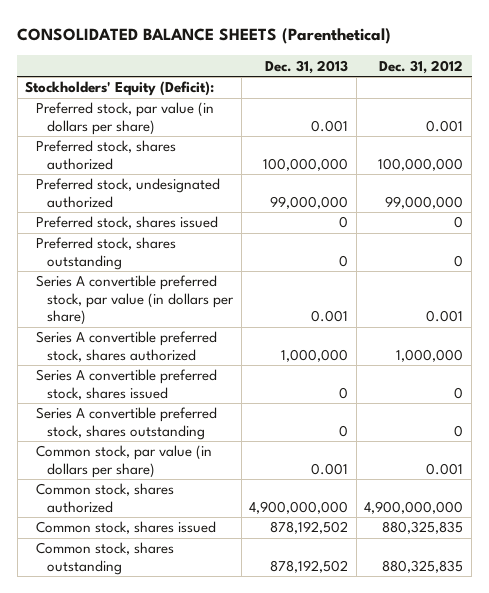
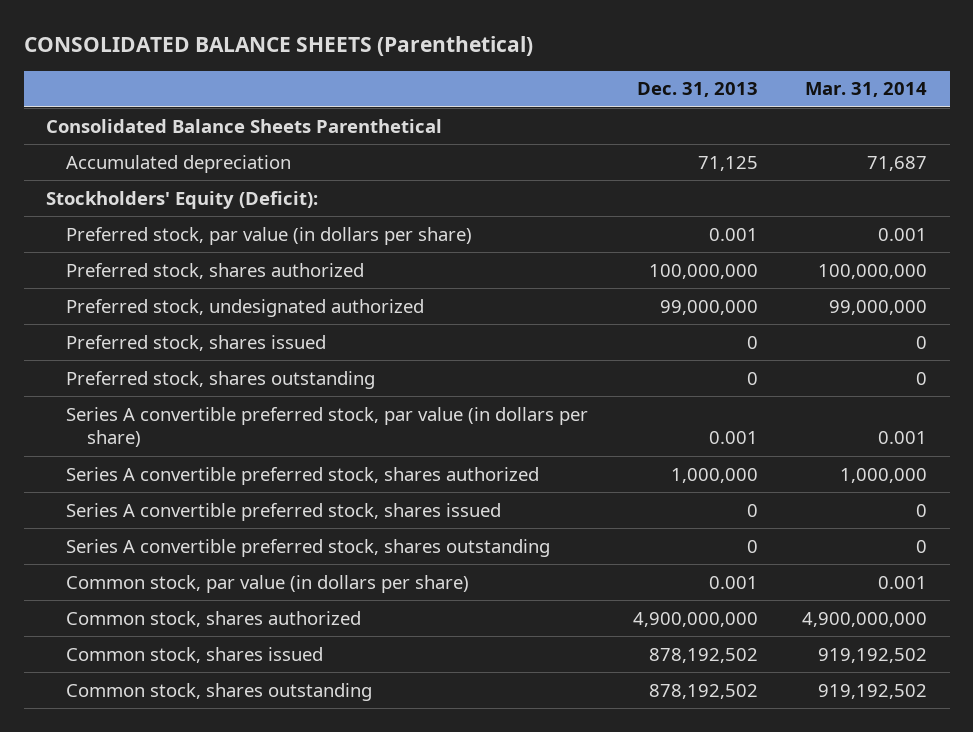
[379,59,464,74] Dec. 31, 2012 -> none
none -> [805,82,928,98] Mar. 31, 2014
none -> [46,118,443,133] Consolidated Balance Sheets Parenthetical
none -> [66,154,292,173] Accumulated depreciation

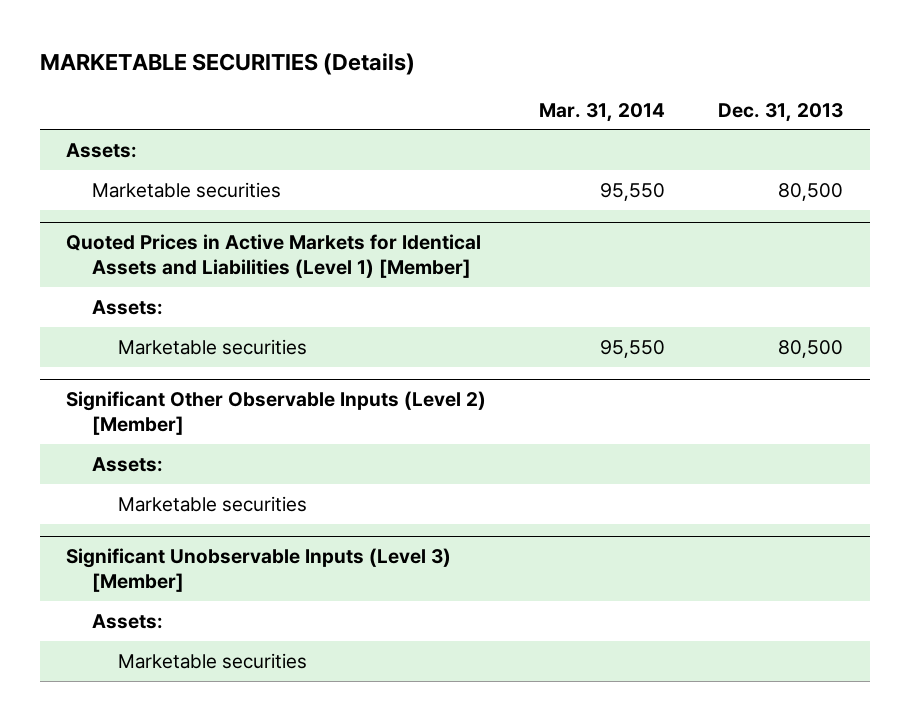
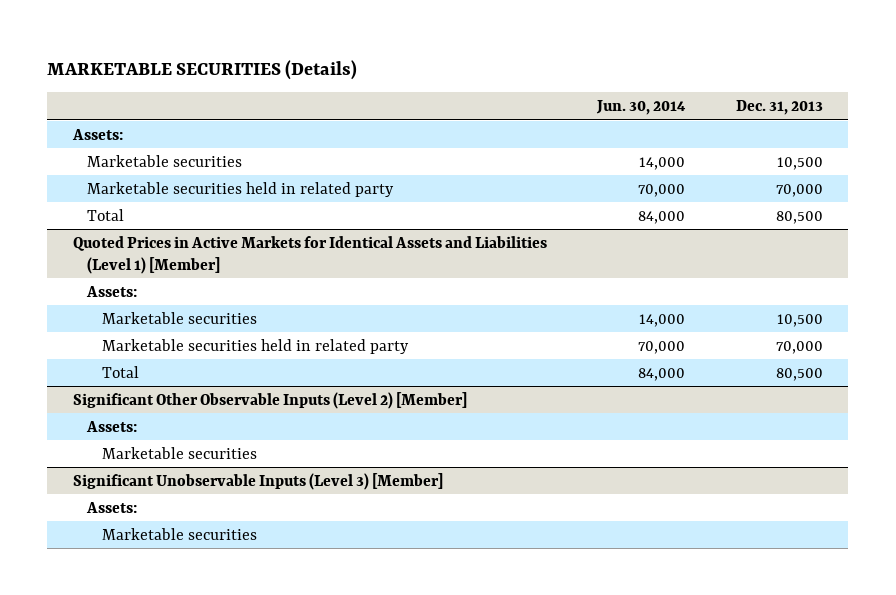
[539,102,666,122] Mar. 31, 2014 -> none
none -> [596,100,687,116] Jun. 30, 2014
[778,182,844,201] 80,500 -> [776,156,823,170] 10,500
none -> [87,181,395,197] Marketable securities held in related party
none -> [87,208,125,221] Total
[778,339,844,358] 80,500 -> [776,313,823,327] 10,500
none -> [101,338,409,354] Marketable securities held in related party
none -> [101,365,139,378] Total

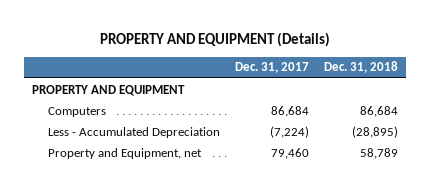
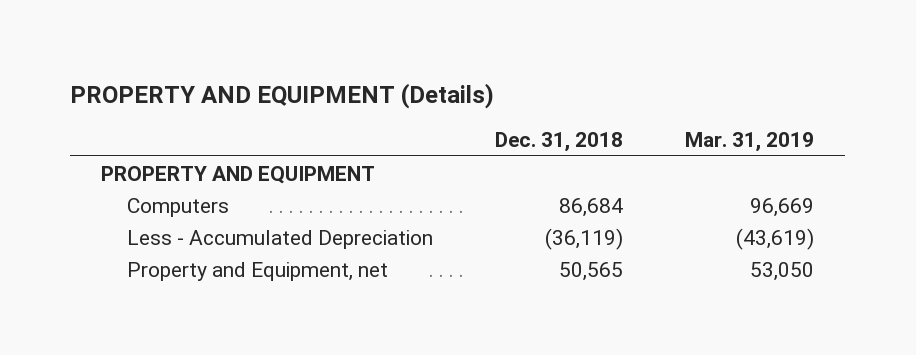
[235,62,310,74] Dec. 31, 2017 -> none
none -> [685,131,815,152] Mar. 31, 2019
[352,125,399,138] (28,895) -> [545,227,624,250] (36,119)
[360,147,399,159] 58,789 -> [559,261,624,281] 50,565

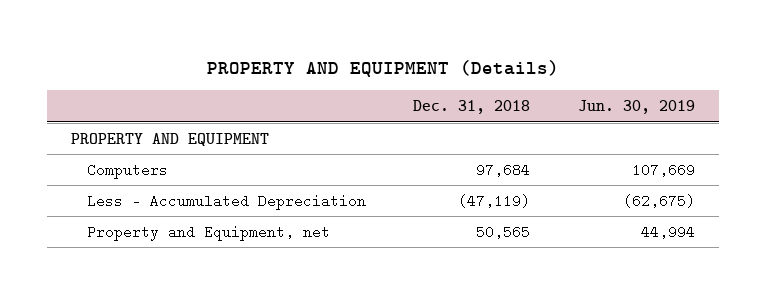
[685,131,815,152] Mar. 31, 2019 -> none
none -> [578,100,696,115] Jun. 30, 2019
[559,197,624,217] 86,684 -> [476,162,531,177] 97,684
[545,227,624,250] (36,119) -> [458,193,531,208] (47,119)

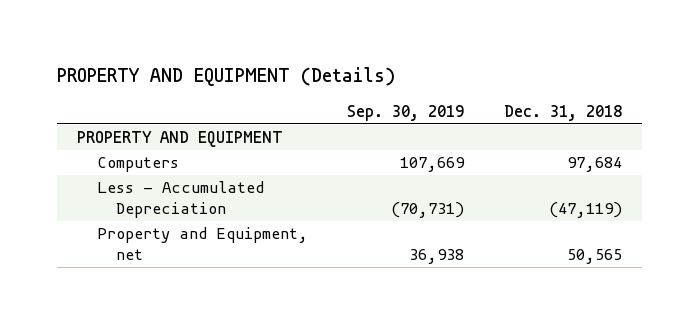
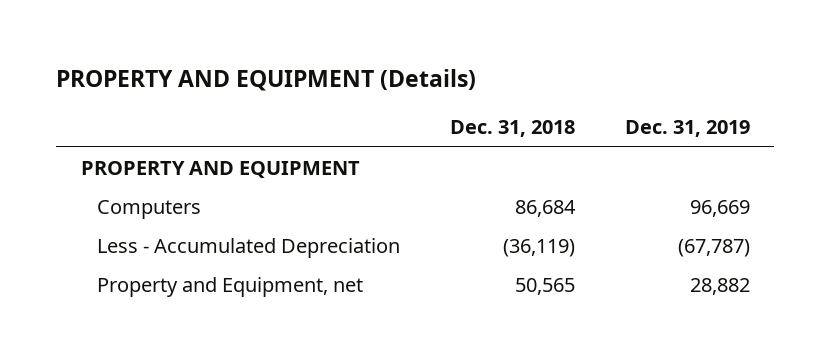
[347,104,465,121] Sep. 30, 2019 -> none
none -> [624,120,750,138] Dec. 31, 2019
[567,157,623,173] 97,684 -> [515,199,577,217] 86,684
[549,202,623,219] (47,119) -> [503,238,576,257] (36,119)

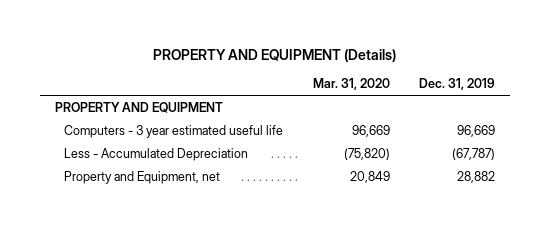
[450,120,576,138] Dec. 31, 2018 -> none
none -> [312,78,390,91] Mar. 31, 2020
[97,199,202,219] Computers -> [64,125,284,139] Computers - 3 year estimated useful life

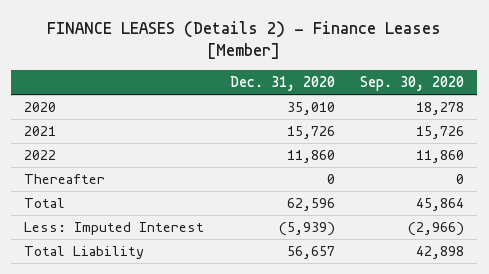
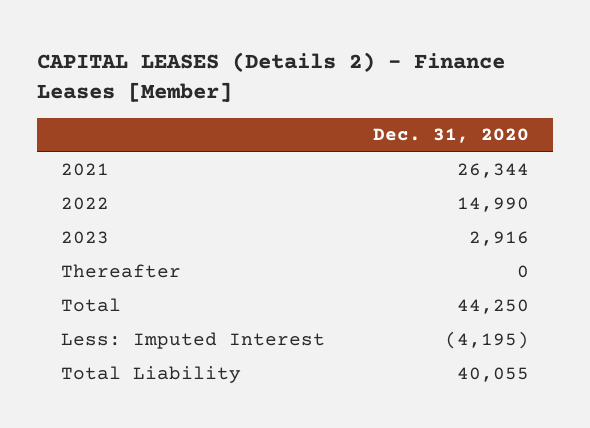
[47,20,442,60] FINANCE LEASES (Details 2) - Finance Leases [Member] -> [37,51,506,103] CAPITAL LEASES (Details 2) - Finance Leases [Member]
[360,76,465,92] Sep. 30, 2020 -> none
[24,101,57,112] 2020 -> none
[286,125,335,139] 15,726 -> [456,163,529,179] 26,344
[286,149,335,163] 11,860 -> [456,197,529,213] 14,990
none -> [61,231,110,245] 2023
[286,197,335,211] 62,596 -> [456,299,529,315] 44,250
[278,221,335,236] (5,939) -> [444,331,529,350] (4,195)
[286,245,335,259] 56,657 -> [456,367,529,383] 40,055

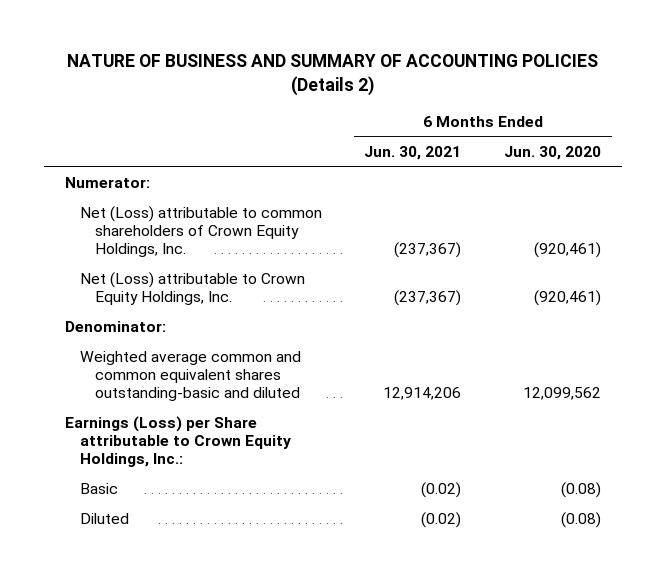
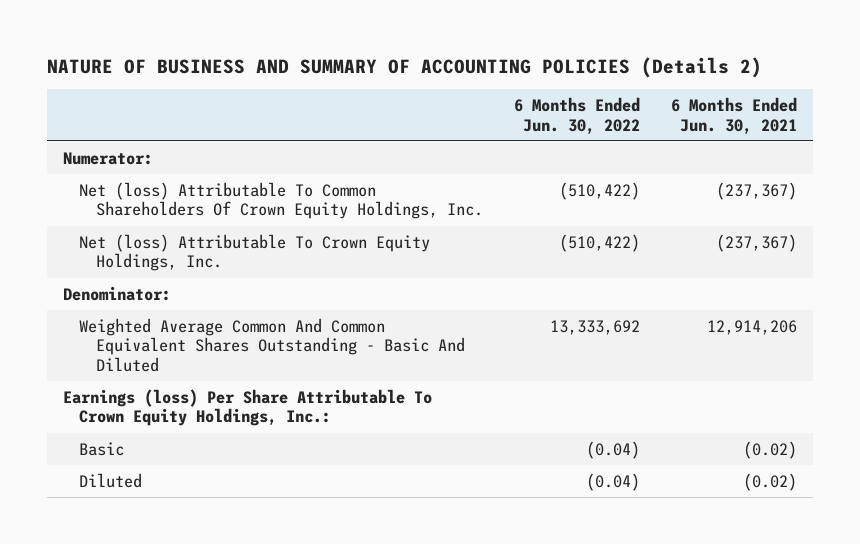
[503,145,601,160] Jun. 30, 2020 -> none
none -> [513,97,640,135] 6 Months Ended Jun. 30, 2022
[80,206,323,258] Net (Loss) attributable to common shareholders of Crown Equity Holdings, Inc. -> [79,182,483,220] Net (loss) Attributable To Common Shareholders Of Crown Equity Holdings, Inc.
[80,272,306,306] Net (Loss) attributable to Crown Equity Holdings, Inc. -> [79,234,431,272] Net (loss) Attributable To Crown Equity Holdings, Inc.
[80,351,302,402] Weighted average common and common equivalent shares outstanding-basic and diluted -> [79,318,465,372] Weighted Average Common And Common Equivalent Shares Outstanding - Basic And Diluted
[64,416,292,468] Earnings (Loss) per Share attributable to Crown Equity Holdings, Inc.: -> [62,389,432,427] Earnings (loss) Per Share Attributable To Crown Equity Holdings, Inc.:

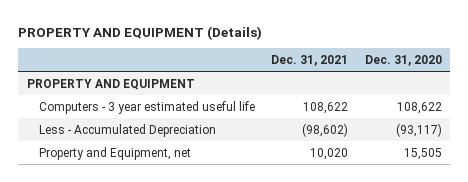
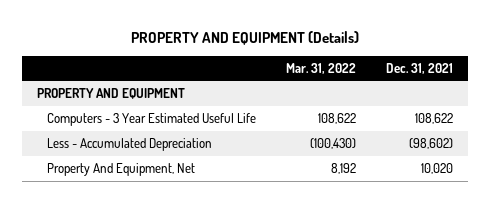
[364,55,442,67] Dec. 31, 2020 -> none
none -> [285,62,356,74] Mar. 31, 2022
[38,100,255,114] Computers - 3 year estimated useful life -> [47,113,257,127] Computers - 3 Year Estimated Useful Life
[38,146,191,160] Property and Equipment, net -> [47,163,196,177] Property And Equipment, Net

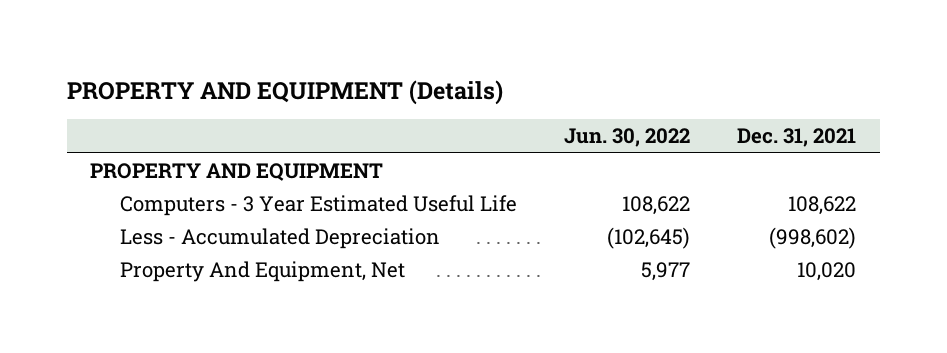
[285,62,356,74] Mar. 31, 2022 -> none
none -> [564,128,691,148] Jun. 30, 2022
[408,138,453,150] (98,602) -> [769,227,857,250] (998,602)

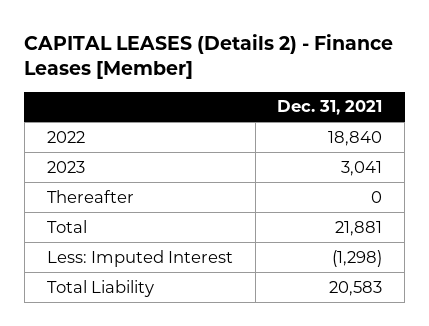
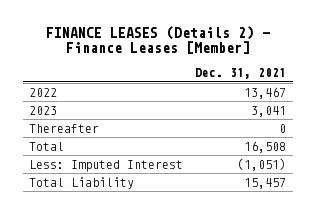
[24,33,394,80] CAPITAL LEASES (Details 2) - Finance Leases [Member] -> [45,26,270,55] FINANCE LEASES (Details 2) - Finance Leases [Member]
[328,130,383,146] 18,840 -> [244,86,287,99] 13,467
[335,220,383,236] 21,881 -> [244,140,287,153] 16,508
[332,249,383,267] (1,298) -> [237,157,287,171] (1,051)
[329,280,383,296] 20,583 -> [244,177,287,189] 15,457

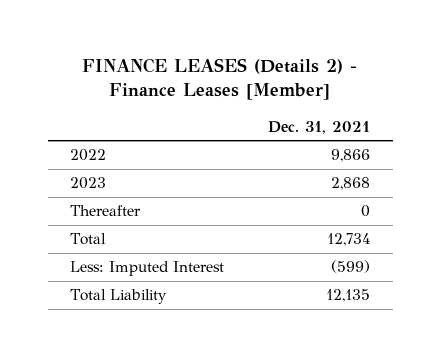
[244,86,287,99] 13,467 -> [331,149,371,163] 9,866
[251,105,287,117] 3,041 -> [331,177,371,191] 2,868
[244,140,287,153] 16,508 -> [327,233,371,247] 12,734
[237,157,287,171] (1,051) -> [331,260,371,274] (599)
[244,177,287,189] 15,457 -> [326,289,371,303] 12,135

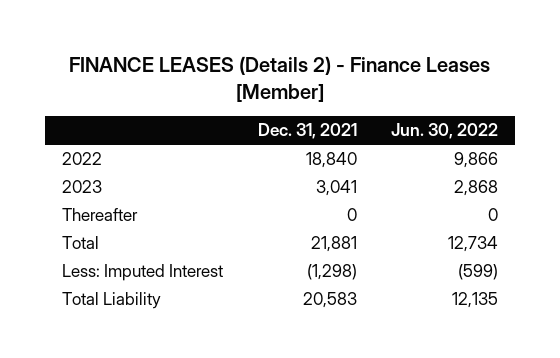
none -> [390,123,498,140] Jun. 30, 2022
[331,149,371,163] 9,866 -> [305,152,357,169] 18,840
[331,177,371,191] 2,868 -> [315,180,357,197] 3,041
[327,233,371,247] 12,734 -> [310,236,357,253] 21,881
[331,260,371,274] (599) -> [306,264,357,281] (1,298)
[326,289,371,303] 12,135 -> [302,292,357,309] 20,583

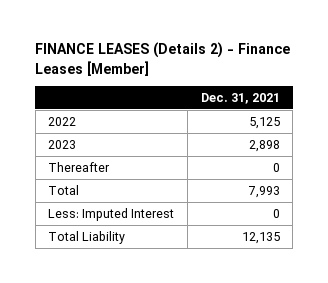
[390,123,498,140] Jun. 30, 2022 -> none
[305,152,357,169] 18,840 -> [248,116,280,129] 5,125
[315,180,357,197] 3,041 -> [248,139,280,152] 2,898
[310,236,357,253] 21,881 -> [247,185,280,198] 7,993
[306,264,357,281] (1,298) -> [272,208,280,218] 0
[302,292,357,309] 20,583 -> [241,231,280,244] 12,135

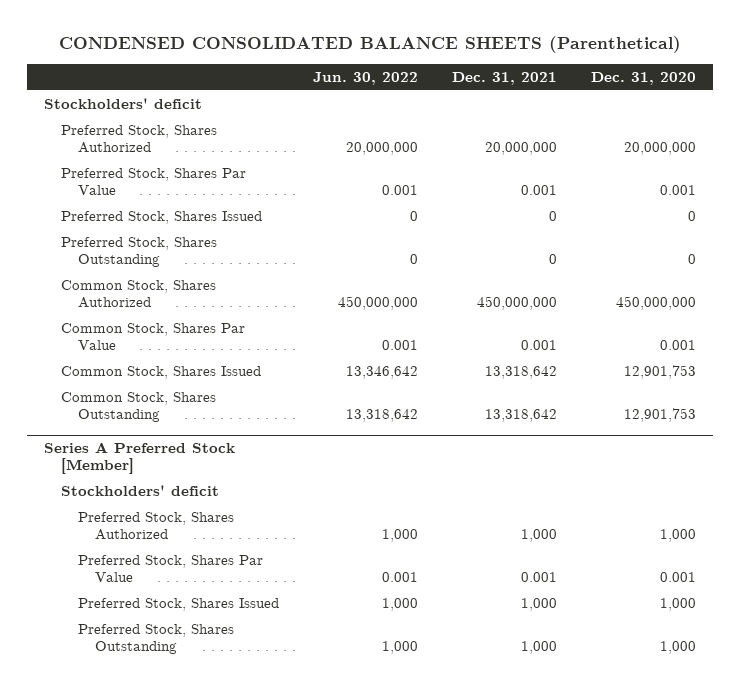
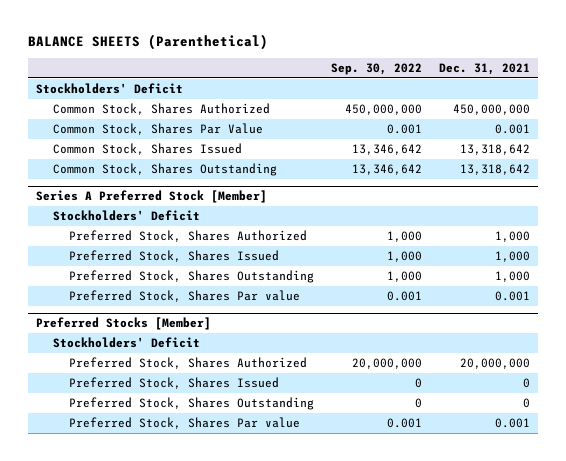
[58,36,681,54] CONDENSED CONSOLIDATED BALANCE SHEETS (Parenthetical) -> [28,34,269,51] BALANCE SHEETS (Parenthetical)
[313,71,419,85] Jun. 30, 2022 -> none
[591,71,697,85] Dec. 31, 2020 -> none
none -> [330,62,422,75] Sep. 30, 2022
[61,124,218,153] Preferred Stock, Shares Authorized -> none
[61,167,247,195] Preferred Stock, Shares Par Value -> none
[61,210,263,224] Preferred Stock, Shares Issued -> none
[61,236,218,267] Preferred Stock, Shares Outstanding -> none
[43,97,202,109] Stockholders' deficit -> [36,82,184,94] Stockholders' Deficit
[61,484,220,496] Stockholders' deficit -> [52,209,200,221] Stockholders' Deficit
[78,554,264,582] Preferred Stock, Shares Par Value -> none
none -> [68,289,300,302] Preferred Stock, Shares Par value
none -> [36,317,212,331] Preferred Stocks [Member]
none -> [52,336,200,348] Stockholders' Deficit
none -> [68,356,307,369] Preferred Stock, Shares Authorized
none -> [68,376,279,389] Preferred Stock, Shares Issued
none -> [68,396,314,410] Preferred Stock, Shares Outstanding
none -> [68,416,300,429] Preferred Stock, Shares Par value

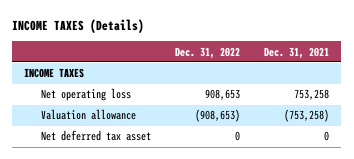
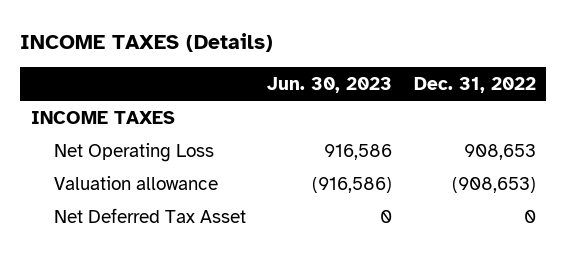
[264,46,330,59] Dec. 31, 2021 -> none
none -> [267,76,393,93] Jun. 30, 2023
[40,88,131,102] Net operating loss -> [53,142,214,162] Net Operating Loss
[40,130,151,142] Net deferred tax asset -> [53,207,246,223] Net Deferred Tax Asset

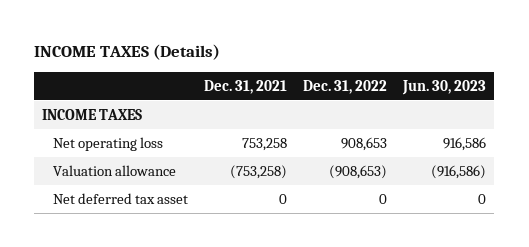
none -> [204,79,288,94] Dec. 31, 2021
[53,142,214,162] Net Operating Loss -> [53,137,164,152] Net operating loss
[53,207,246,223] Net Deferred Tax Asset -> [53,193,189,205] Net deferred tax asset

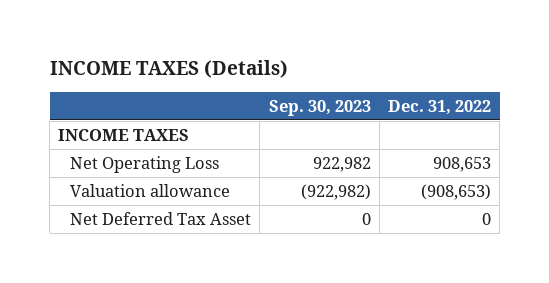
[204,79,288,94] Dec. 31, 2021 -> none
[402,79,487,95] Jun. 30, 2023 -> none
none -> [268,99,371,116] Sep. 30, 2023
[53,137,164,152] Net operating loss -> [70,155,220,173] Net Operating Loss
[53,193,189,205] Net deferred tax asset -> [70,211,252,225] Net Deferred Tax Asset

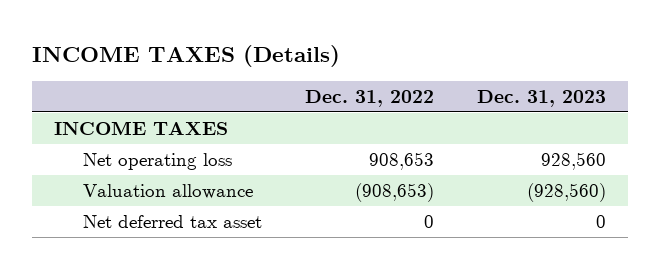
[268,99,371,116] Sep. 30, 2023 -> none
none -> [477,89,607,107] Dec. 31, 2023
[70,155,220,173] Net Operating Loss -> [83,152,233,170] Net operating loss
[70,211,252,225] Net Deferred Tax Asset -> [83,214,263,228] Net deferred tax asset

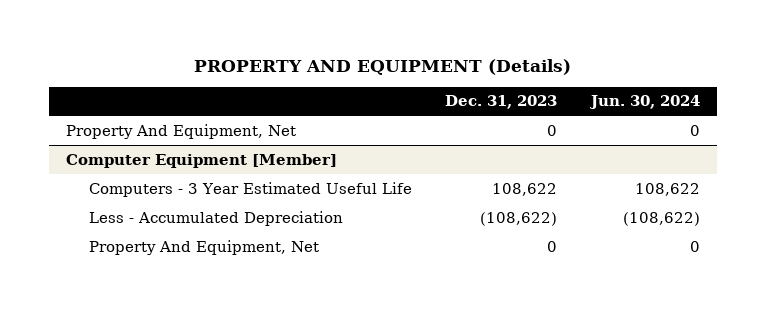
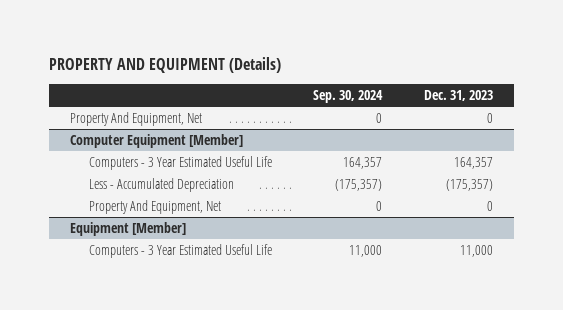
[589,95,701,110] Jun. 30, 2024 -> none
none -> [313,90,384,104] Sep. 30, 2024
[492,182,558,196] 108,622 -> [454,156,494,169] 164,357
[480,211,558,226] (108,622) -> [446,178,494,191] (175,357)
none -> [69,221,186,236] Equipment [Member]
none -> [88,243,272,258] Computers - 3 Year Estimated Useful Life

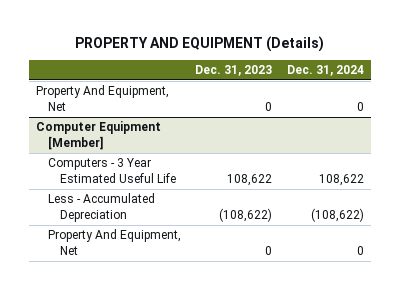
[313,90,384,104] Sep. 30, 2024 -> none
none -> [286,64,364,76] Dec. 31, 2024
[454,156,494,169] 164,357 -> [227,173,273,186] 108,622
[446,178,494,191] (175,357) -> [219,207,273,222] (108,622)
[69,221,186,236] Equipment [Member] -> none
[88,243,272,258] Computers - 3 Year Estimated Useful Life -> none

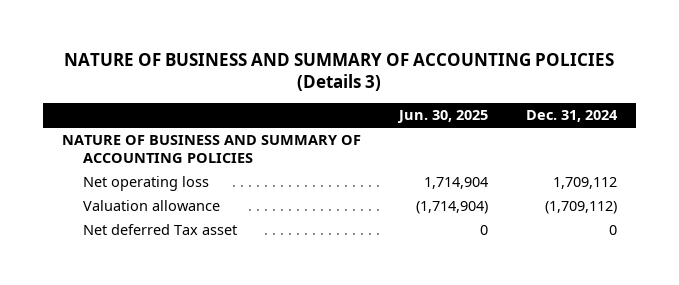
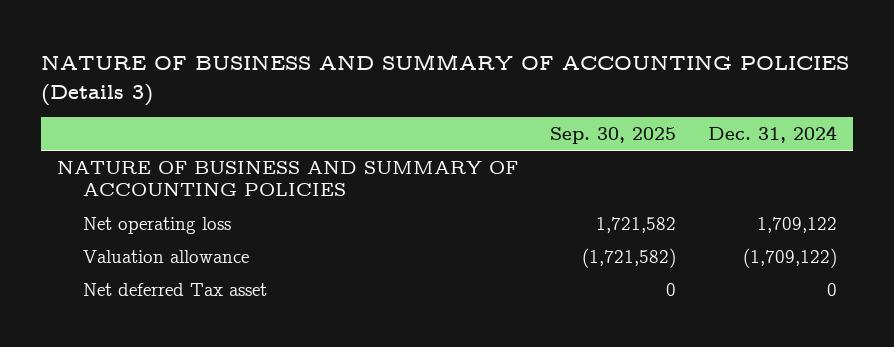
[396,110,488,124] Jun. 30, 2025 -> none
none -> [550,126,677,144] Sep. 30, 2025
[553,177,618,190] 1,709,112 -> [757,216,838,233] 1,709,122
[545,201,618,215] (1,709,112) -> [743,247,838,268] (1,709,122)

